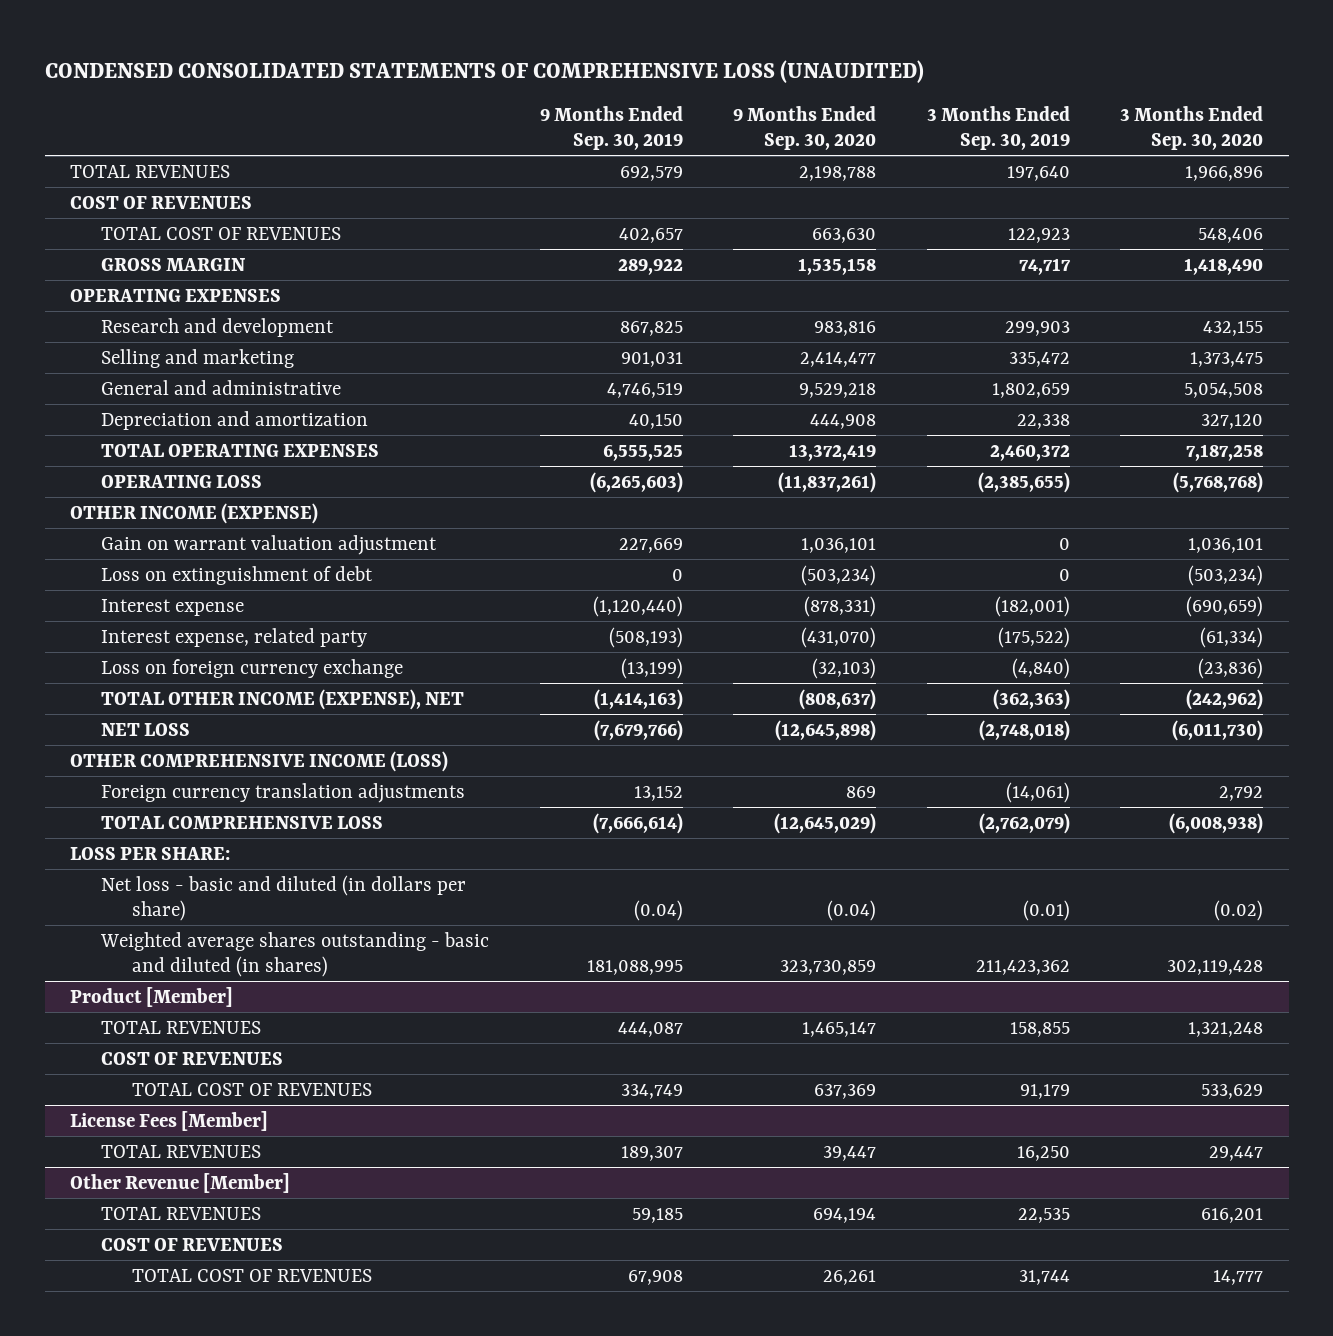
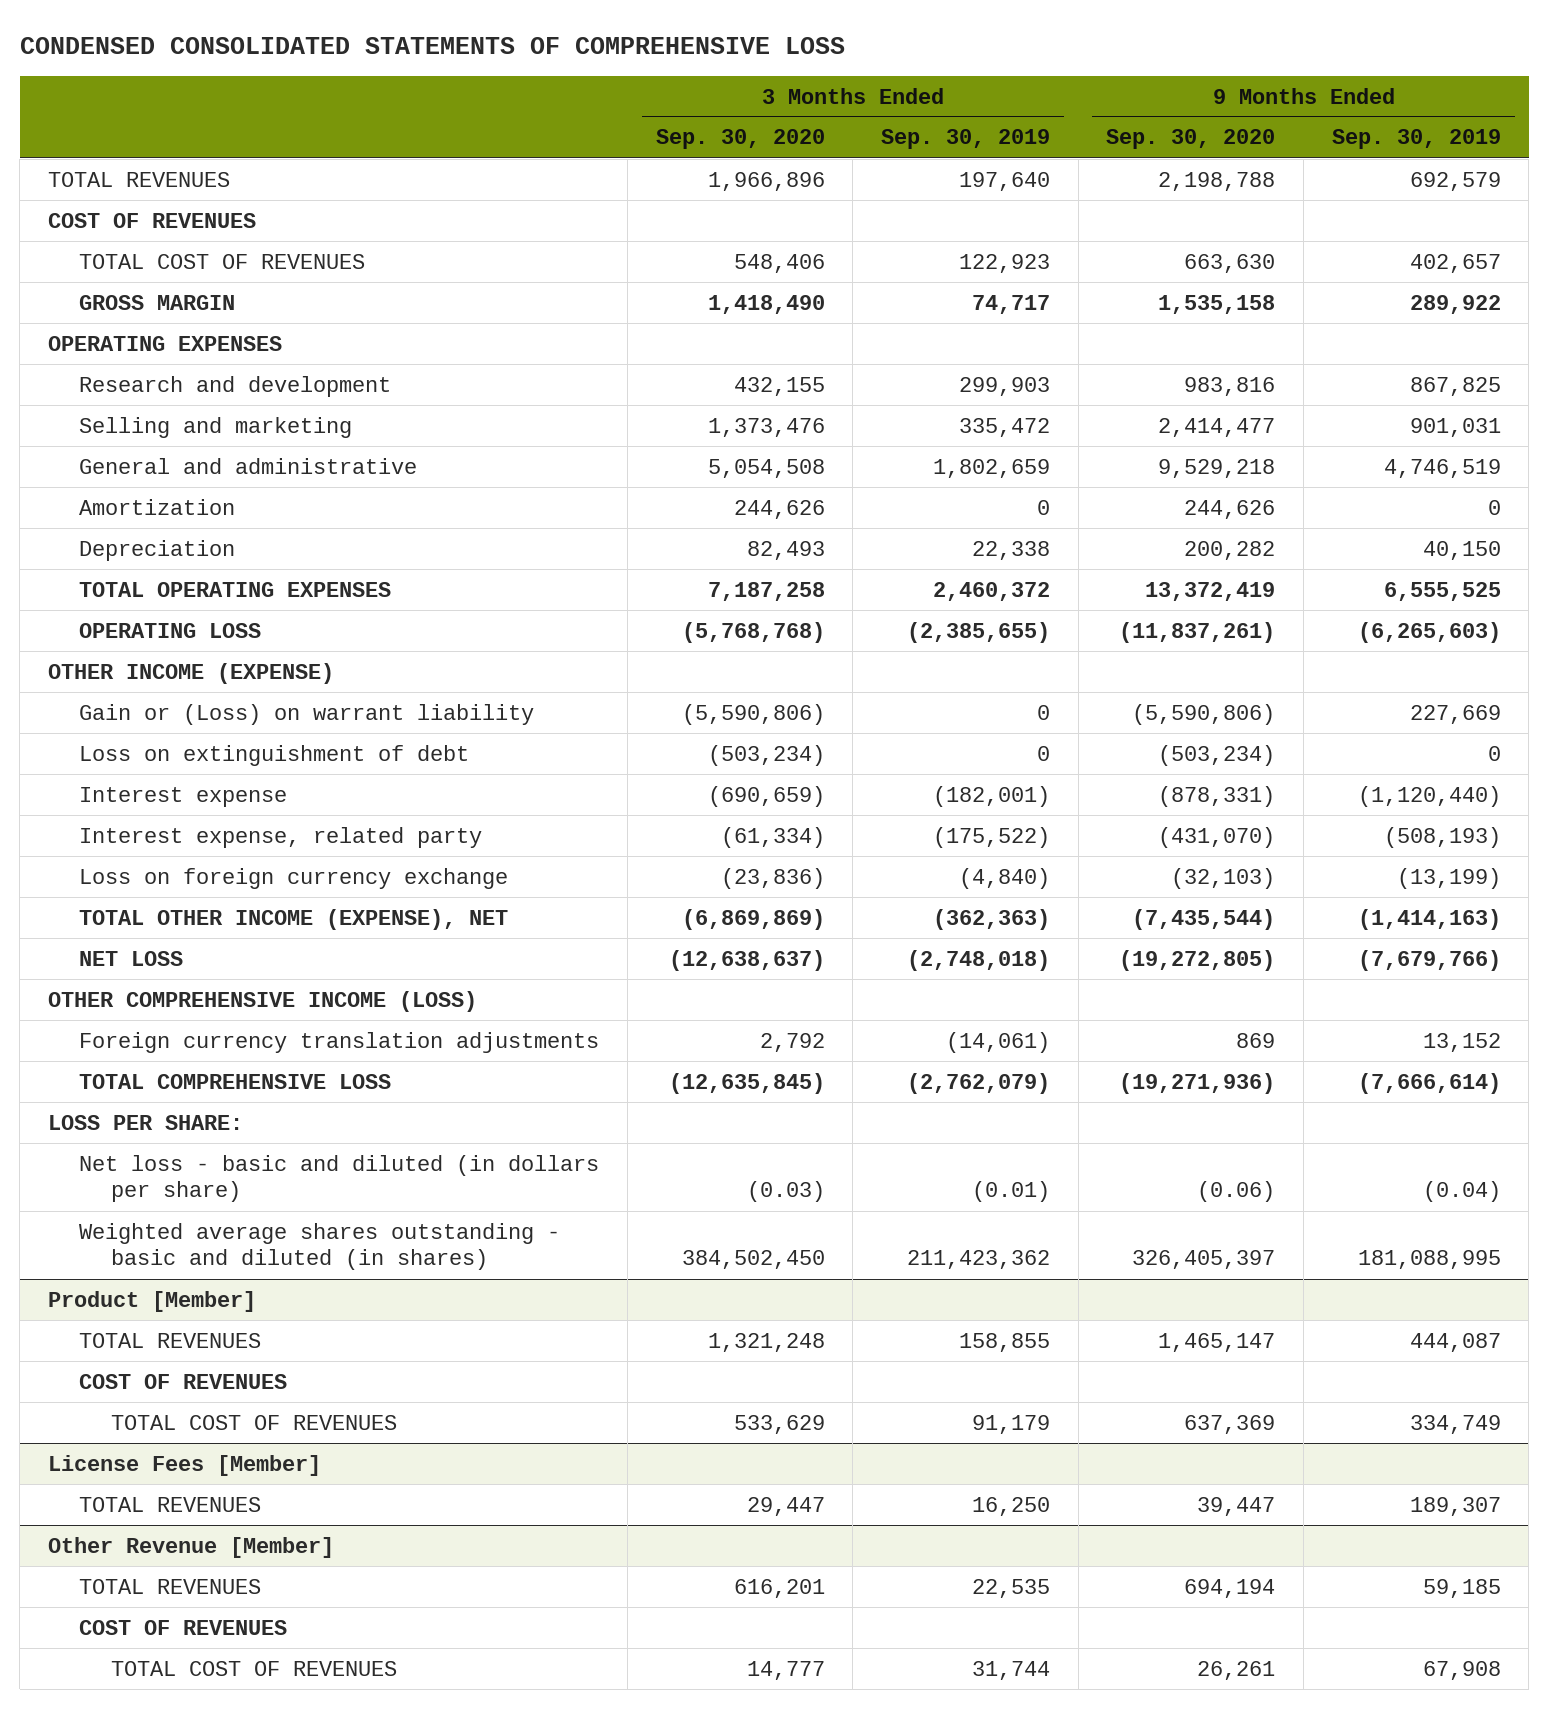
[44,59,924,83] CONDENSED CONSOLIDATED STATEMENTS OF COMPREHENSIVE LOSS (UNAUDITED) -> [19,36,845,54] CONDENSED CONSOLIDATED STATEMENTS OF COMPREHENSIVE LOSS
[1190,351,1264,367] 1,373,475 -> [707,417,825,437] 1,373,476
[100,410,368,430] Depreciation and amortization -> none
none -> [79,498,236,515] Amortization
none -> [79,539,236,561] Depreciation
[100,534,437,555] Gain on warrant valuation adjustment -> none
none -> [79,703,535,725] Gain or (Loss) on warrant liability
[799,688,877,710] (808,637) -> [1132,908,1276,930] (7,435,544)
[1186,688,1264,710] (242,962) -> [681,908,825,930] (6,869,869)
[775,719,877,741] (12,645,898) -> [1119,949,1276,971] (19,272,805)
[1172,719,1264,741] (6,011,730) -> [668,949,825,971] (12,638,637)
[774,812,877,834] (12,645,029) -> [1119,1072,1276,1094] (19,271,936)
[1169,812,1264,834] (6,008,938) -> [668,1072,825,1094] (12,635,845)
[827,899,877,921] (0.04) -> [1197,1181,1276,1203] (0.06)
[1214,899,1264,921] (0.02) -> [746,1181,825,1203] (0.03)
[780,959,877,975] 323,730,859 -> [1132,1250,1276,1270] 326,405,397
[1167,959,1264,975] 302,119,428 -> [681,1250,825,1270] 384,502,450

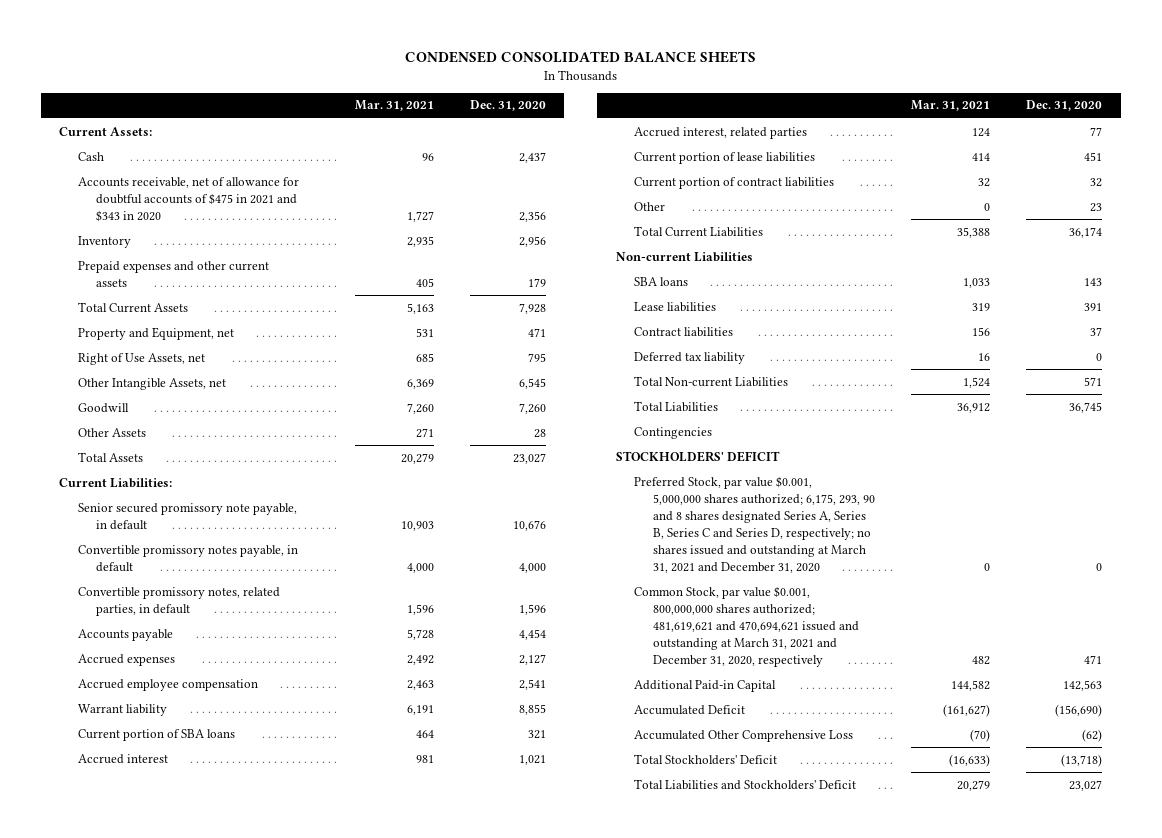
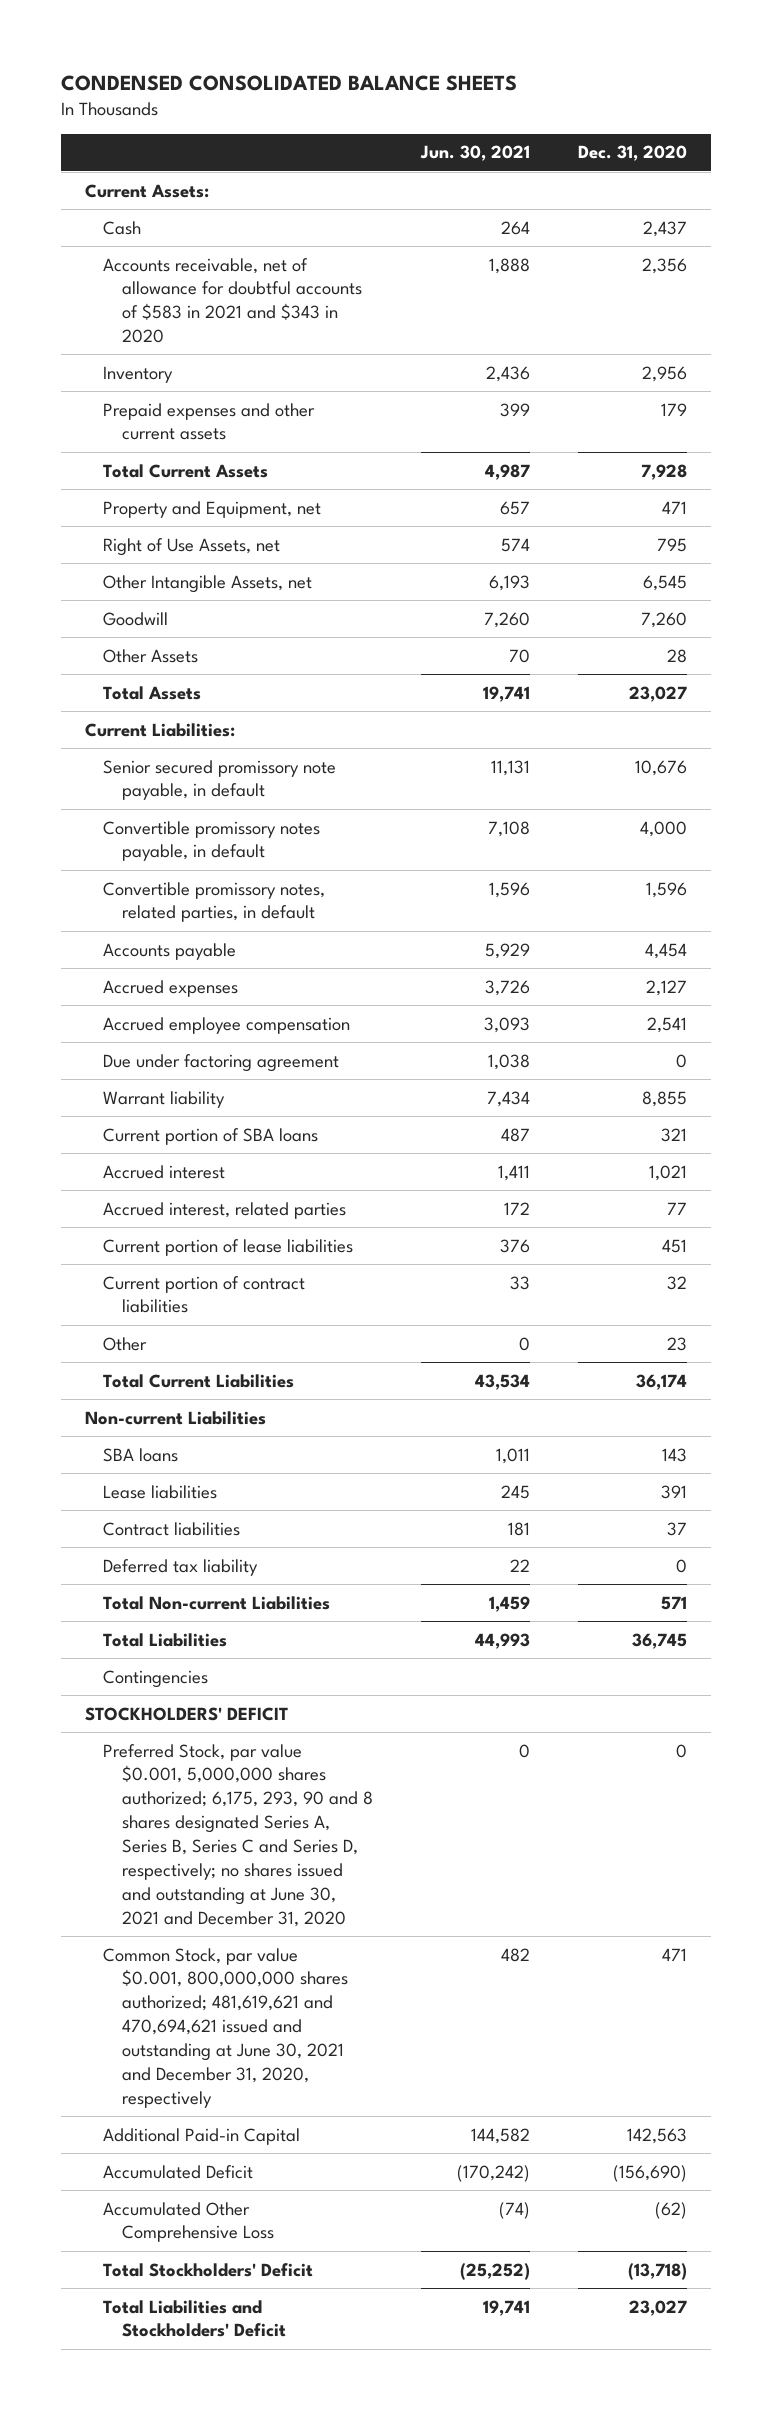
[354,100,434,112] Mar. 31, 2021 -> none
none -> [419,145,530,162] Jun. 30, 2021
[77,176,299,222] Accounts receivable, net of allowance for doubtful accounts of $475 in 2021 and $343 in 2020 -> [103,257,362,344] Accounts receivable, net of allowance for doubtful accounts of $583 in 2021 and $343 in 2020
none -> [103,1053,340,1072] Due under factoring agreement
[634,475,875,573] Preferred Stock, par value $0.001, 5,000,000 shares authorized; 6,175, 293, 90 and 8 shares designated Series A, Series B, Series C and Series D, respectively; no shares issued and outstanding at March 31, 2021 and December 31, 2020 -> [103,1743,373,1927] Preferred Stock, par value $0.001, 5,000,000 shares authorized; 6,175, 293, 90 and 8 shares designated Series A, Series B, Series C and Series D, respectively; no shares issued and outstanding at June 30, 2021 and December 31, 2020
[634,585,859,667] Common Stock, par value $0.001, 800,000,000 shares authorized; 481,619,621 and 470,694,621 issued and outstanding at March 31, 2021 and December 31, 2020, respectively -> [103,1947,348,2108] Common Stock, par value $0.001, 800,000,000 shares authorized; 481,619,621 and 470,694,621 issued and outstanding at June 30, 2021 and December 31, 2020, respectively

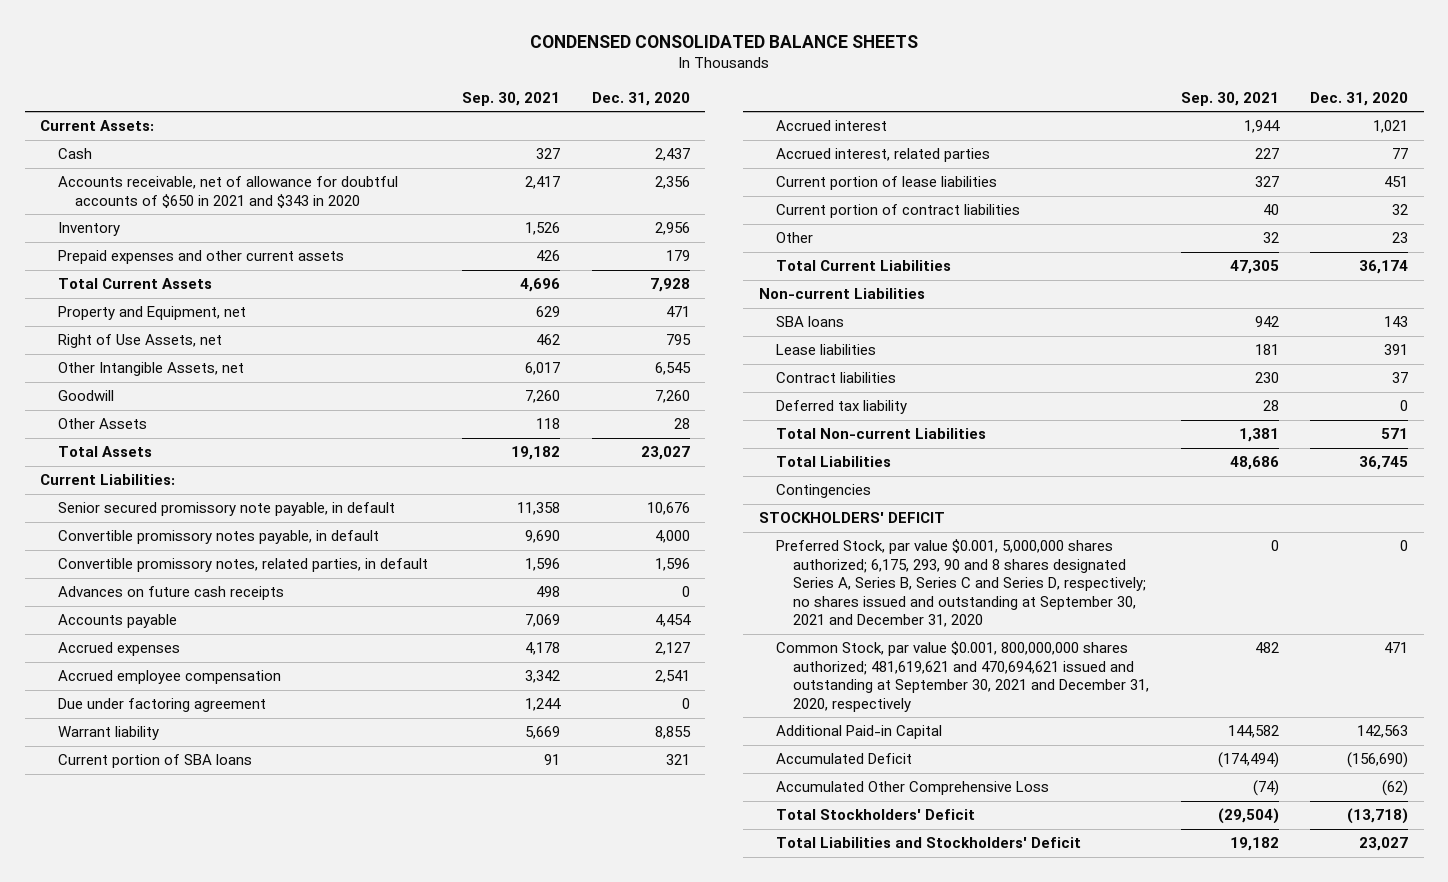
[419,145,530,162] Jun. 30, 2021 -> none
none -> [462,91,561,106] Sep. 30, 2021
[103,257,362,344] Accounts receivable, net of allowance for doubtful accounts of $583 in 2021 and $343 in 2020 -> [57,176,398,208] Accounts receivable, net of allowance for doubtful accounts of $650 in 2021 and $343 in 2020
none -> [57,586,284,601] Advances on future cash receipts
[103,1743,373,1927] Preferred Stock, par value $0.001, 5,000,000 shares authorized; 6,175, 293, 90 and 8 shares designated Series A, Series B, Series C and Series D, respectively; no shares issued and outstanding at June 30, 2021 and December 31, 2020 -> [775,539,1147,628] Preferred Stock, par value $0.001, 5,000,000 shares authorized; 6,175, 293, 90 and 8 shares designated Series A, Series B, Series C and Series D, respectively; no shares issued and outstanding at September 30, 2021 and December 31, 2020
[103,1947,348,2108] Common Stock, par value $0.001, 800,000,000 shares authorized; 481,619,621 and 470,694,621 issued and outstanding at June 30, 2021 and December 31, 2020, respectively -> [775,641,1150,712] Common Stock, par value $0.001, 800,000,000 shares authorized; 481,619,621 and 470,694,621 issued and outstanding at September 30, 2021 and December 31, 2020, respectively

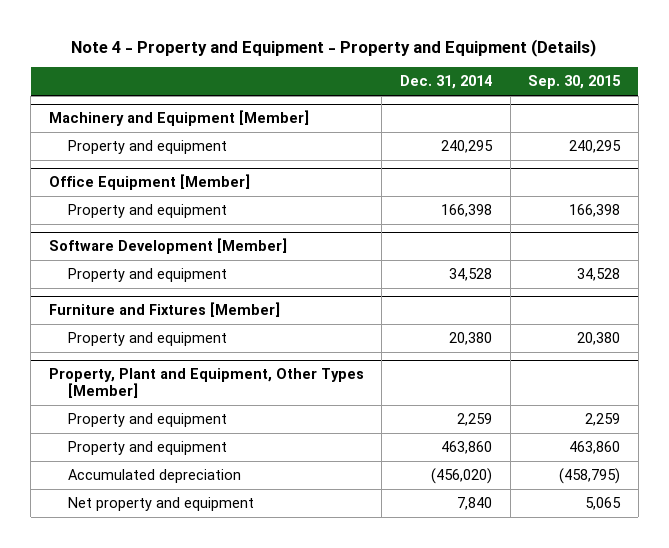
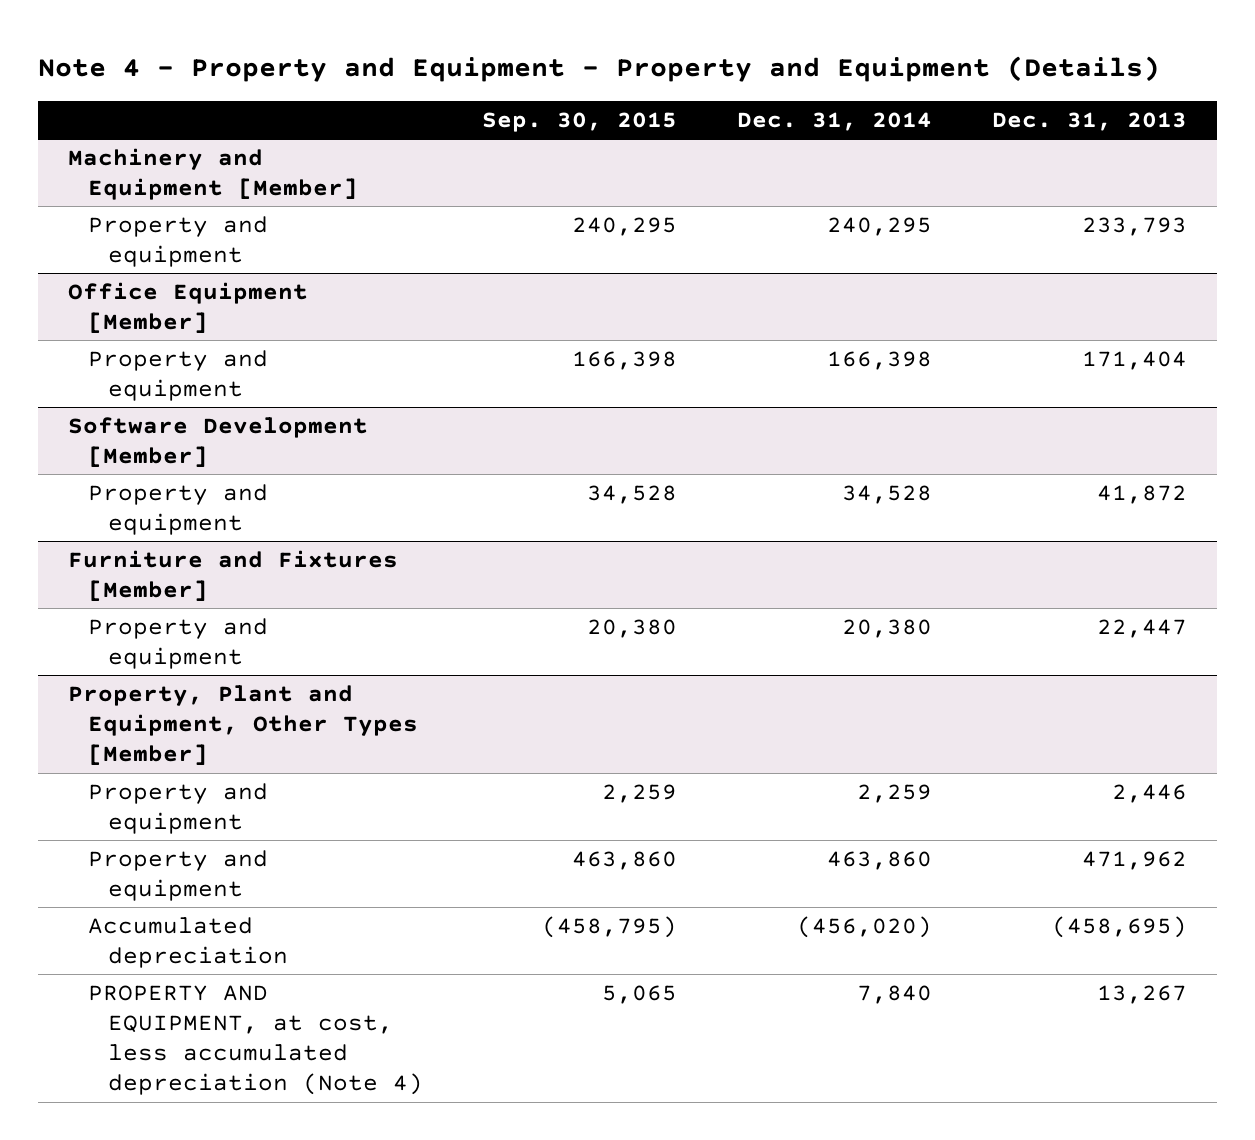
none -> [991,111,1187,131] Dec. 31, 2013
[68,497,255,512] Net property and equipment -> [87,984,423,1096] PROPERTY AND EQUIPMENT, at cost, less accumulated depreciation (Note 4)

